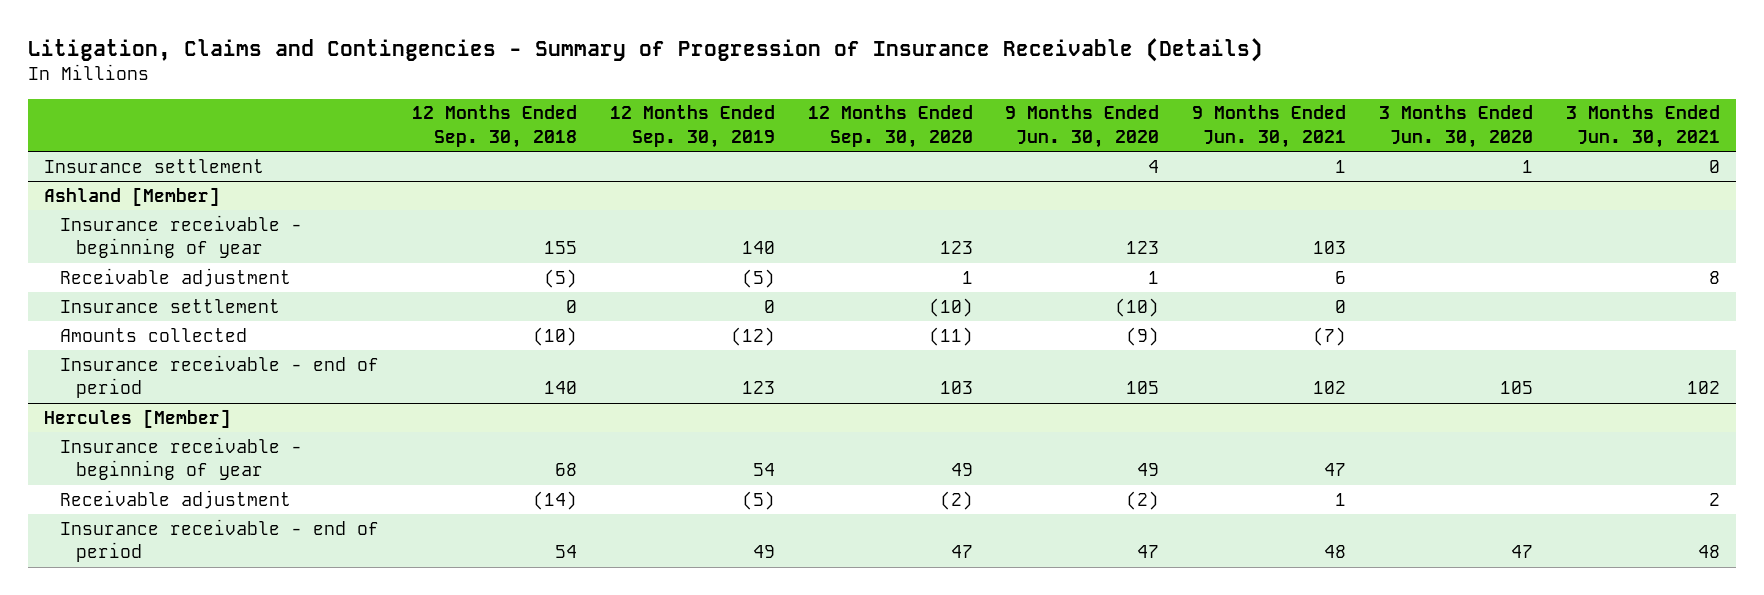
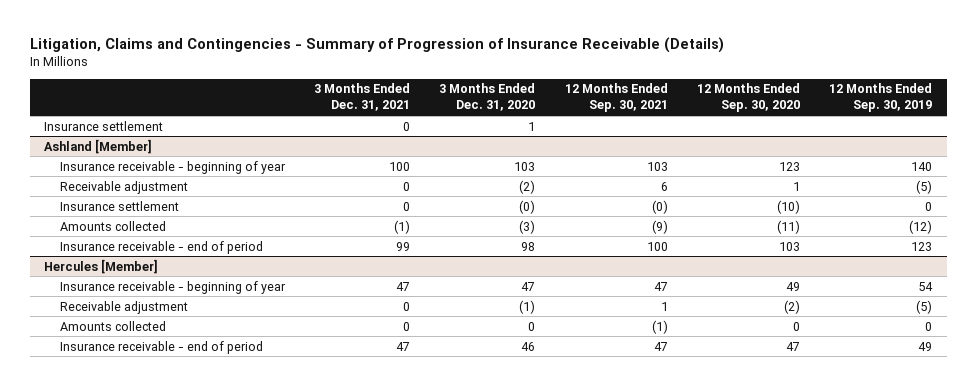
[412,105,578,148] 12 Months Ended Sep. 30, 2018 -> none
[1005,105,1160,148] 9 Months Ended Jun. 30, 2020 -> none
[1192,105,1347,148] 9 Months Ended Jun. 30, 2021 -> none
[1378,105,1533,148] 3 Months Ended Jun. 30, 2020 -> none
[1565,105,1720,148] 3 Months Ended Jun. 30, 2021 -> none
none -> [313,83,410,112] 3 Months Ended Dec. 31, 2021
none -> [439,83,536,112] 3 Months Ended Dec. 31, 2020
none -> [564,83,668,113] 12 Months Ended Sep. 30, 2021
none -> [59,320,166,331] Amounts collected

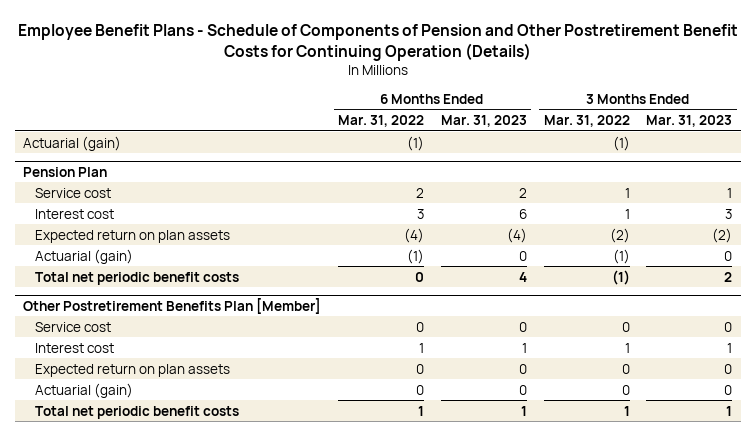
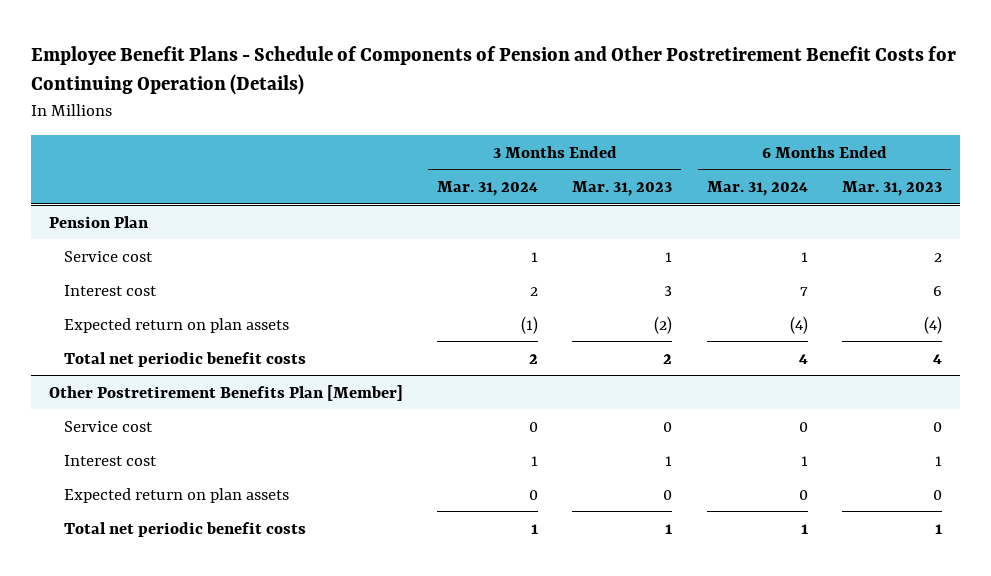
[338,114,425,127] Mar. 31, 2022 -> none
[543,114,630,127] Mar. 31, 2022 -> none
none -> [437,181,539,197] Mar. 31, 2024
none -> [706,181,808,197] Mar. 31, 2024
[23,135,122,151] Actuarial (gain) -> none
[35,248,134,264] Actuarial (gain) -> none
[35,382,134,398] Actuarial (gain) -> none

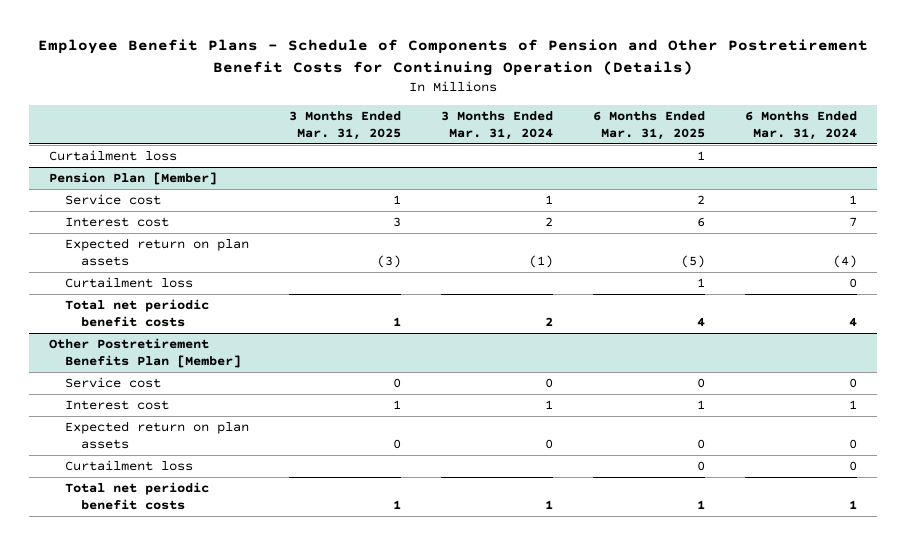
[572,181,673,197] Mar. 31, 2023 -> none
[842,181,943,197] Mar. 31, 2023 -> none
none -> [289,111,402,140] 3 Months Ended Mar. 31, 2025
none -> [593,111,706,140] 6 Months Ended Mar. 31, 2025
none -> [48,149,177,161] Curtailment loss
[48,215,149,228] Pension Plan -> [48,171,217,185] Pension Plan [Member]
none -> [65,276,194,288] Curtailment loss
none -> [65,459,194,471] Curtailment loss

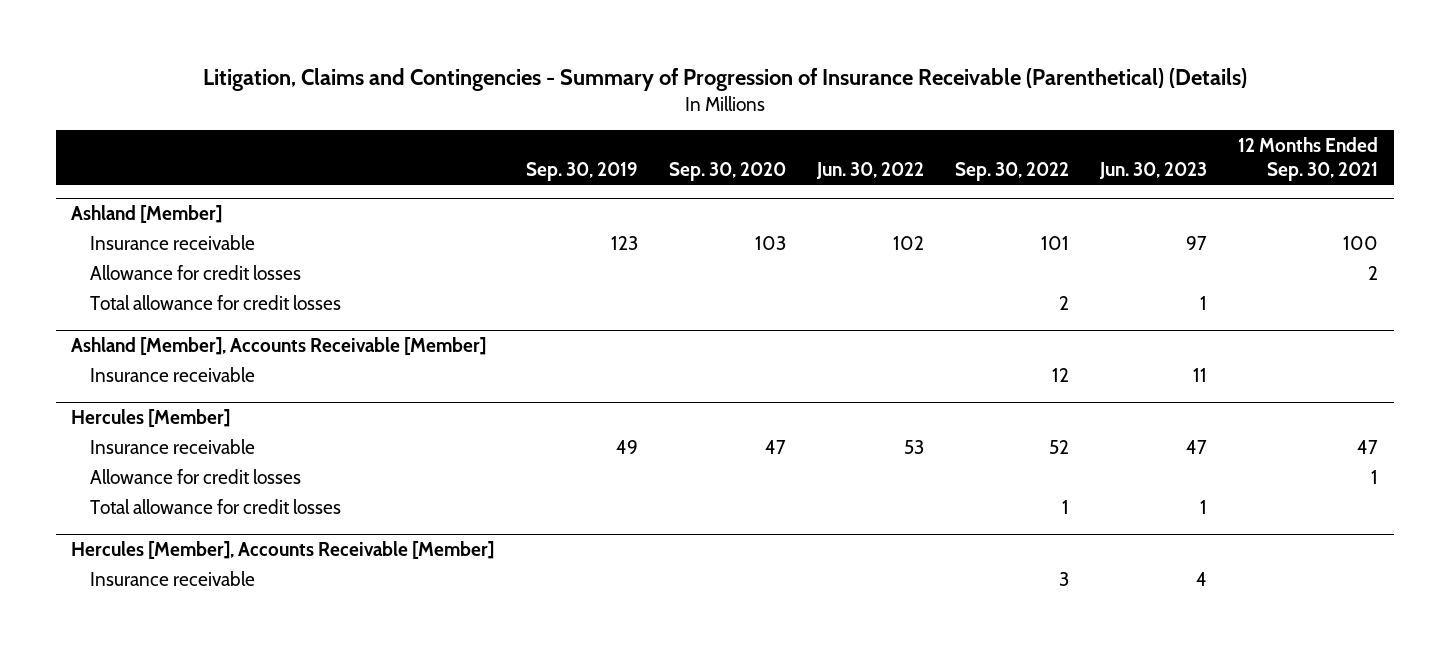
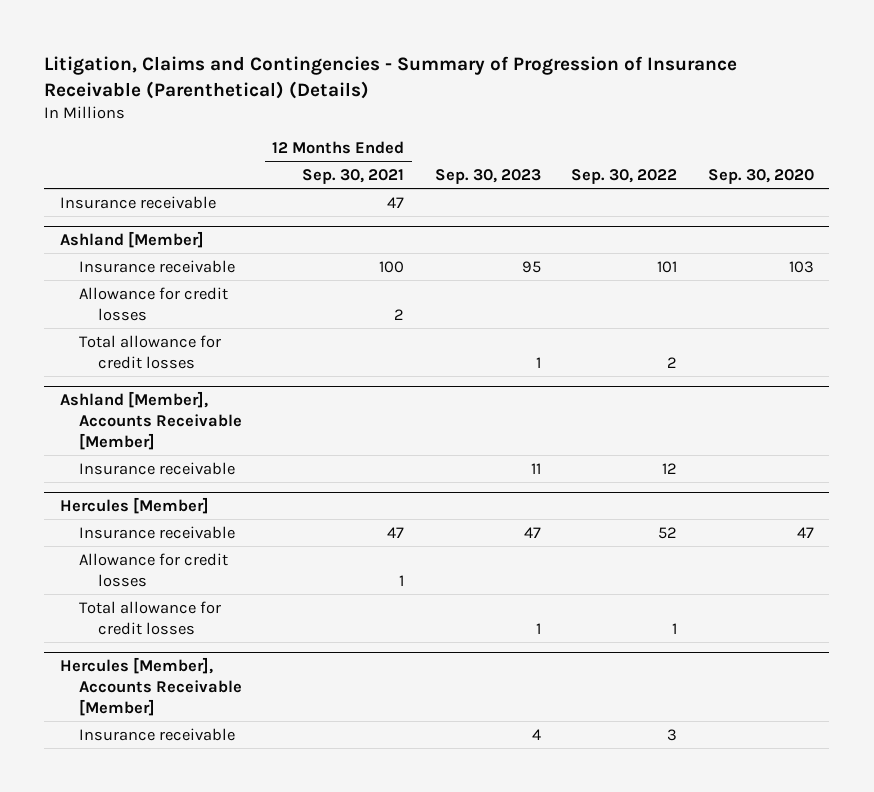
[525,162,638,182] Sep. 30, 2019 -> none
[815,162,924,180] Jun. 30, 2022 -> none
[1099,162,1208,180] Jun. 30, 2023 -> none
none -> [434,169,541,185] Sep. 30, 2023
none -> [59,195,216,209] Insurance receivable

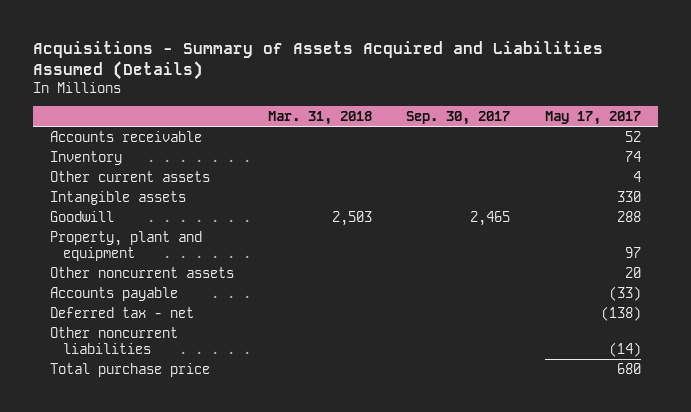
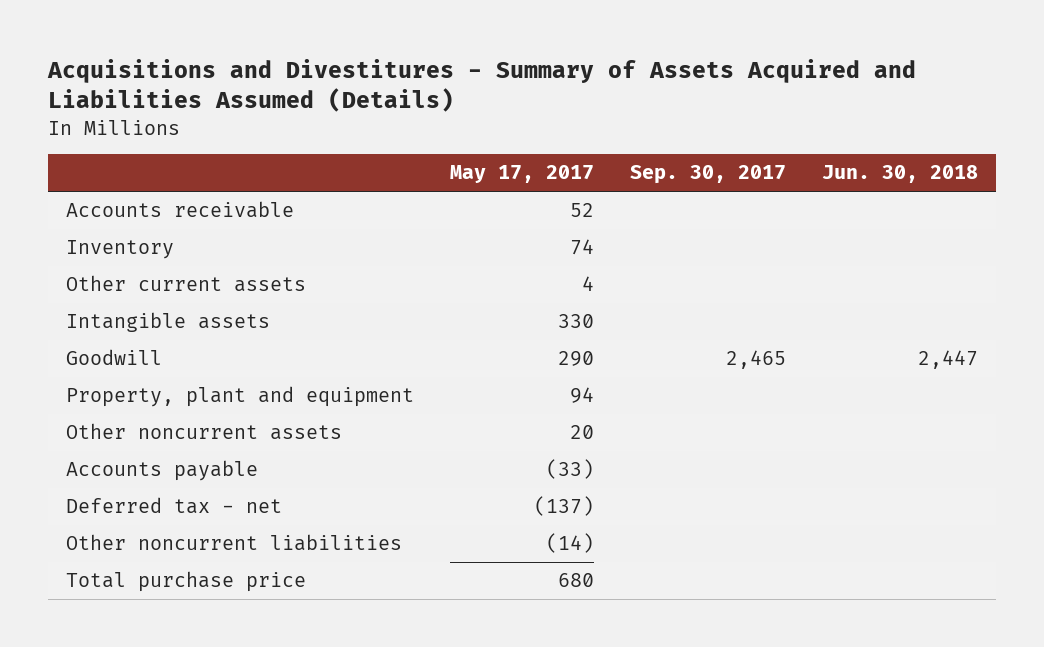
[33,40,604,80] Acquisitions - Summary of Assets Acquired and Liabilities Assumed (Details) -> [47,59,917,113] Acquisitions and Divestitures - Summary of Assets Acquired and Liabilities Assumed (Details)
[268,111,373,126] Mar. 31, 2018 -> none
none -> [821,165,978,184] Jun. 30, 2018
[616,210,641,222] 288 -> [558,351,595,367] 290
[624,246,641,258] 97 -> [570,387,595,404] 94
[600,305,641,321] (138) -> [534,496,595,517] (137)

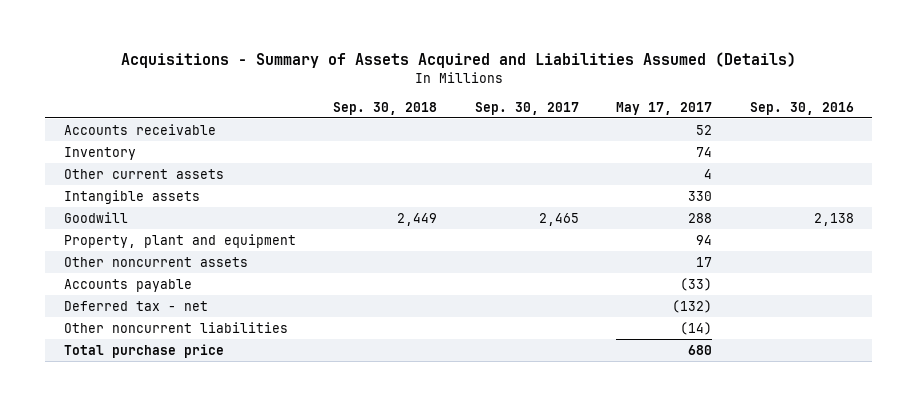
[47,59,917,113] Acquisitions and Divestitures - Summary of Assets Acquired and Liabilities Assumed (Details) -> [120,52,796,69] Acquisitions - Summary of Assets Acquired and Liabilities Assumed (Details)
[821,165,978,184] Jun. 30, 2018 -> none
none -> [333,101,438,115] Sep. 30, 2018
none -> [749,101,854,115] Sep. 30, 2016
[558,351,595,367] 290 -> [688,212,713,223] 288
[570,425,595,440] 20 -> [696,256,713,267] 17
[534,496,595,517] (137) -> [672,299,713,313] (132)

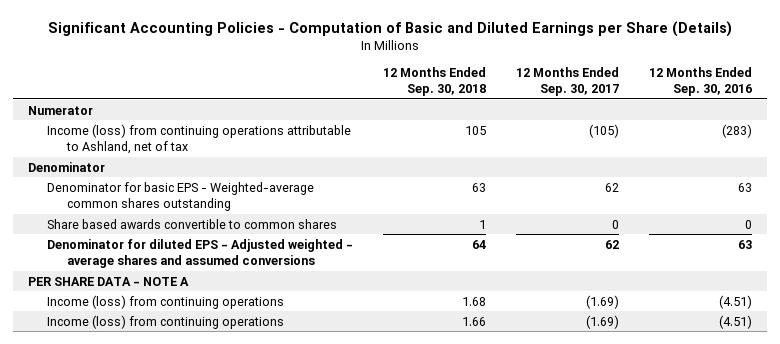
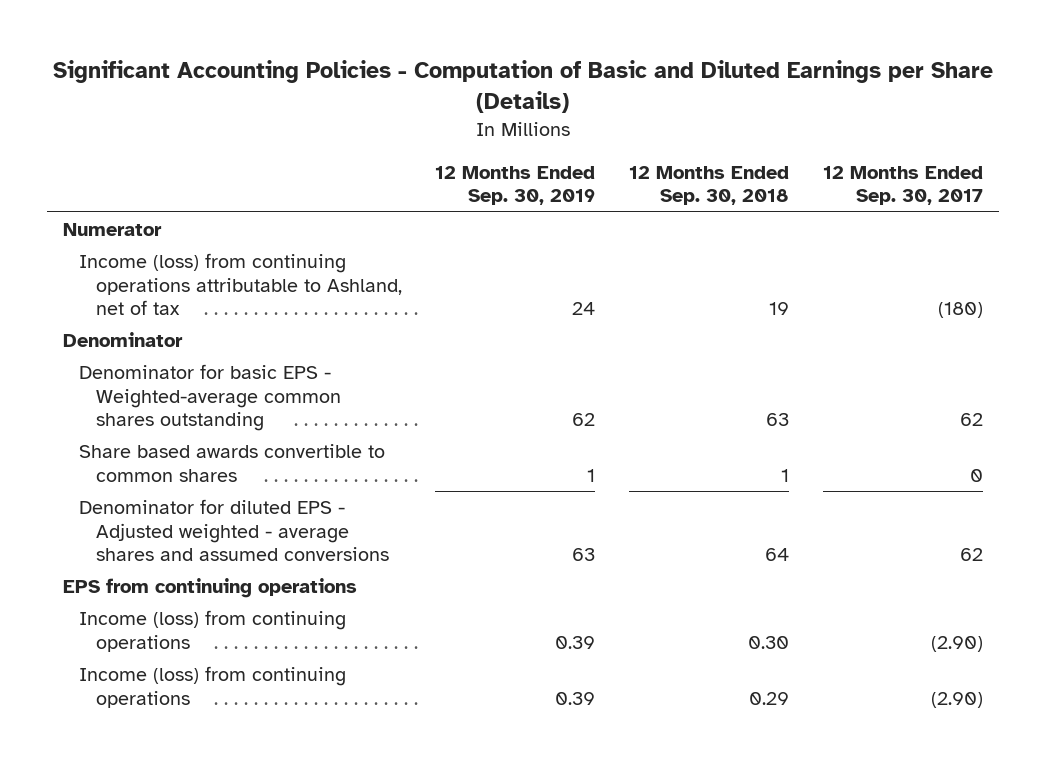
[648,66,752,96] 12 Months Ended Sep. 30, 2016 -> none
none -> [435,165,596,206] 12 Months Ended Sep. 30, 2019
[465,125,487,135] 105 -> [768,302,789,316] 19
[588,123,619,138] (105) -> [937,302,983,319] (180)
[28,276,190,286] PER SHARE DATA - NOTE A -> [63,578,358,599] EPS from continuing operations
[462,296,487,306] 1.68 -> [747,635,789,649] 0.30
[585,294,619,309] (1.69) -> [930,635,983,652] (2.90)
[462,316,487,326] 1.66 -> [748,691,789,705] 0.29
[585,314,619,329] (1.69) -> [930,691,983,708] (2.90)

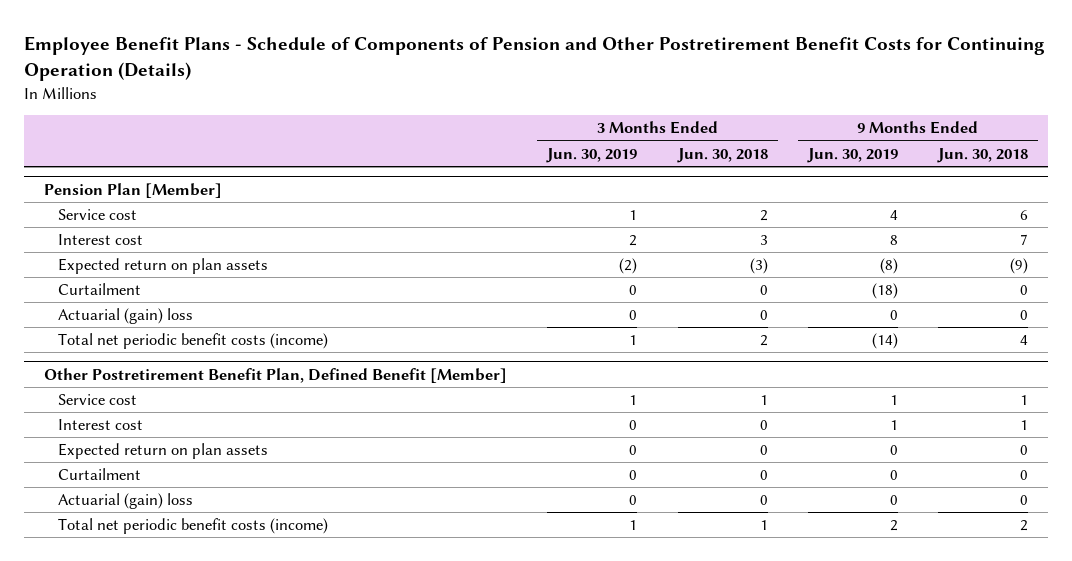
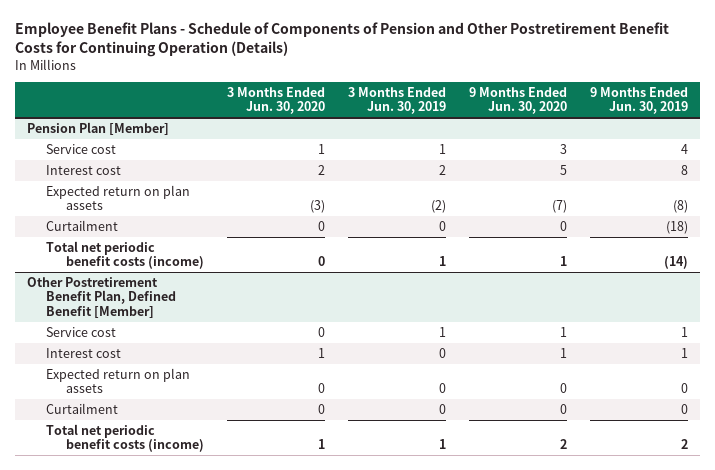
[676,147,768,163] Jun. 30, 2018 -> none
[937,147,1029,163] Jun. 30, 2018 -> none
none -> [226,87,325,115] 3 Months Ended Jun. 30, 2020
none -> [469,87,568,115] 9 Months Ended Jun. 30, 2020
[57,308,193,325] Actuarial (gain) loss -> none
[57,493,193,510] Actuarial (gain) loss -> none

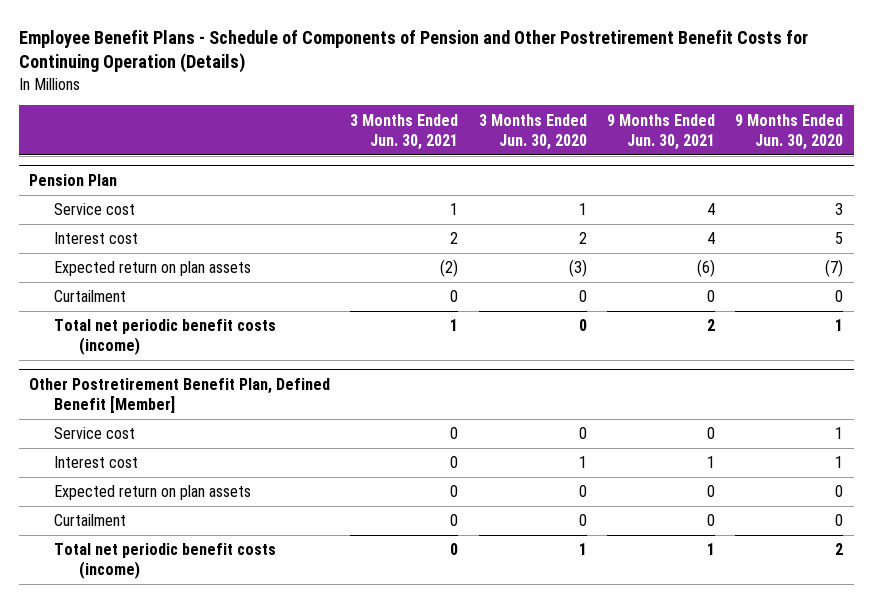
[347,87,446,115] 3 Months Ended Jun. 30, 2019 -> none
[590,87,689,115] 9 Months Ended Jun. 30, 2019 -> none
none -> [350,113,459,150] 3 Months Ended Jun. 30, 2021
none -> [607,113,716,150] 9 Months Ended Jun. 30, 2021
[26,121,169,135] Pension Plan [Member] -> [29,174,118,187] Pension Plan

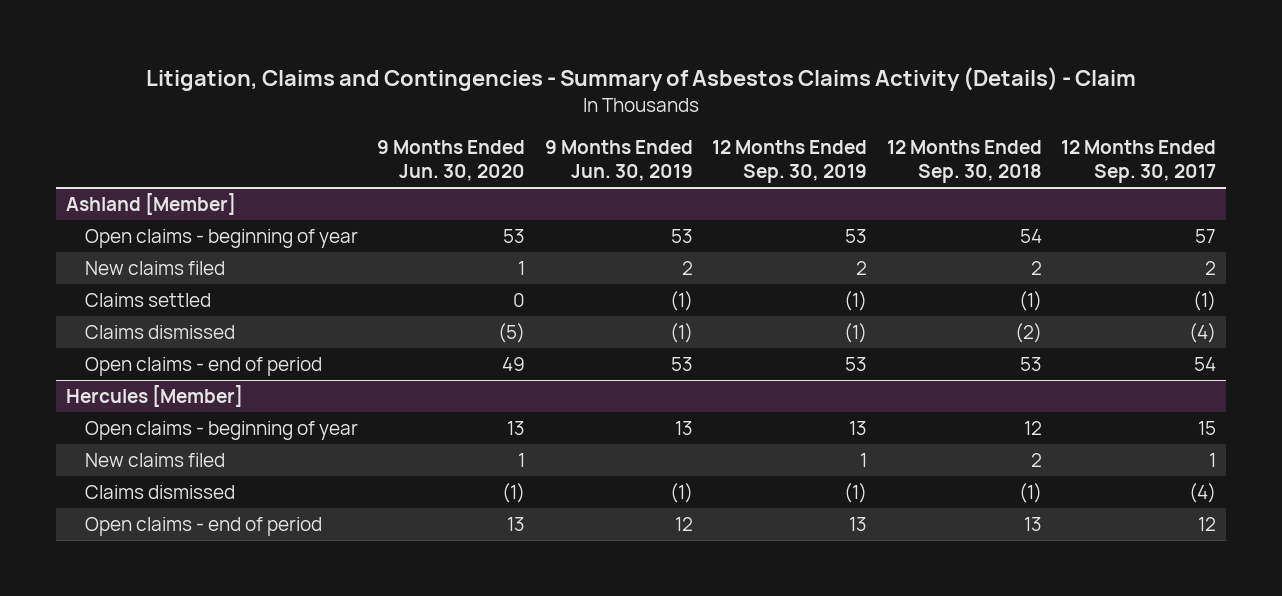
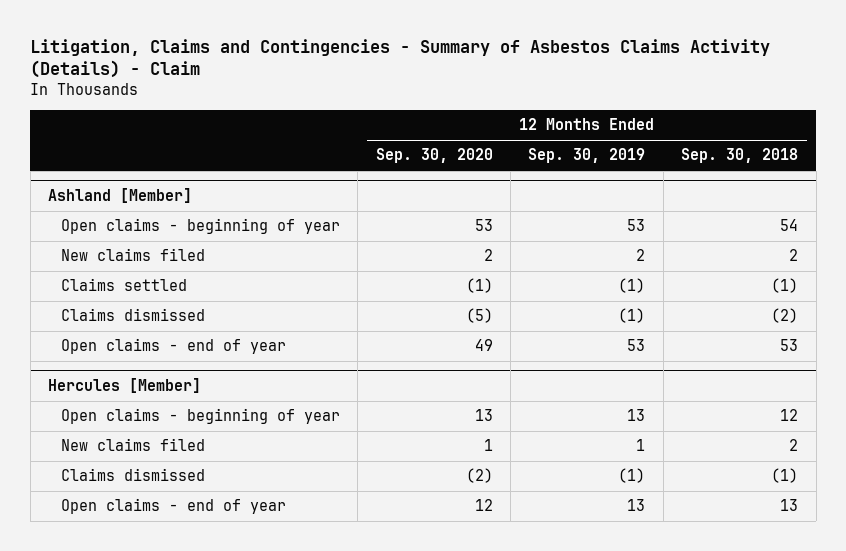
[377,140,526,181] 9 Months Ended Jun. 30, 2020 -> none
[544,140,693,181] 9 Months Ended Jun. 30, 2019 -> none
[1061,140,1217,183] 12 Months Ended Sep. 30, 2017 -> none
none -> [375,148,493,164] Sep. 30, 2020
[84,357,322,377] Open claims - end of period -> [61,338,287,355] Open claims - end of year
[84,517,322,537] Open claims - end of period -> [61,498,287,515] Open claims - end of year

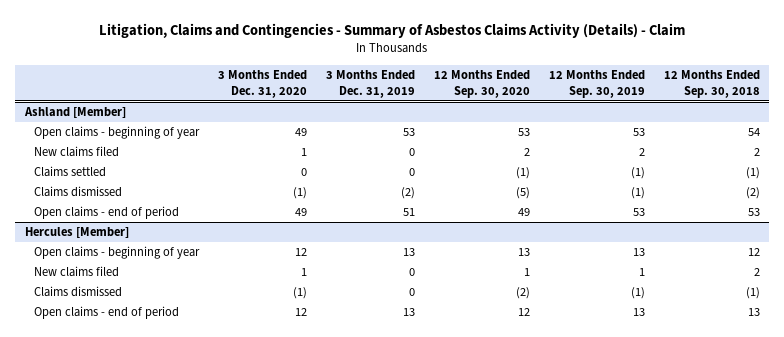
none -> [217,69,307,98] 3 Months Ended Dec. 31, 2020
none -> [325,69,415,98] 3 Months Ended Dec. 31, 2019
[61,338,287,355] Open claims - end of year -> [33,206,179,220] Open claims - end of period
[61,498,287,515] Open claims - end of year -> [33,306,179,320] Open claims - end of period

